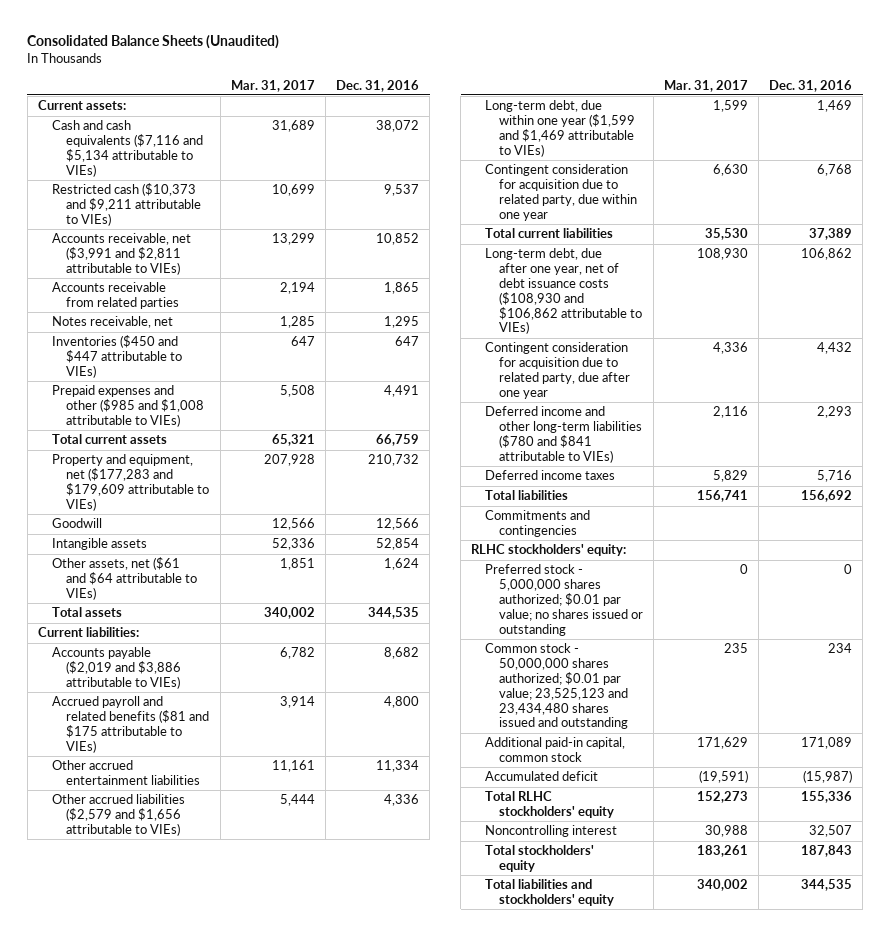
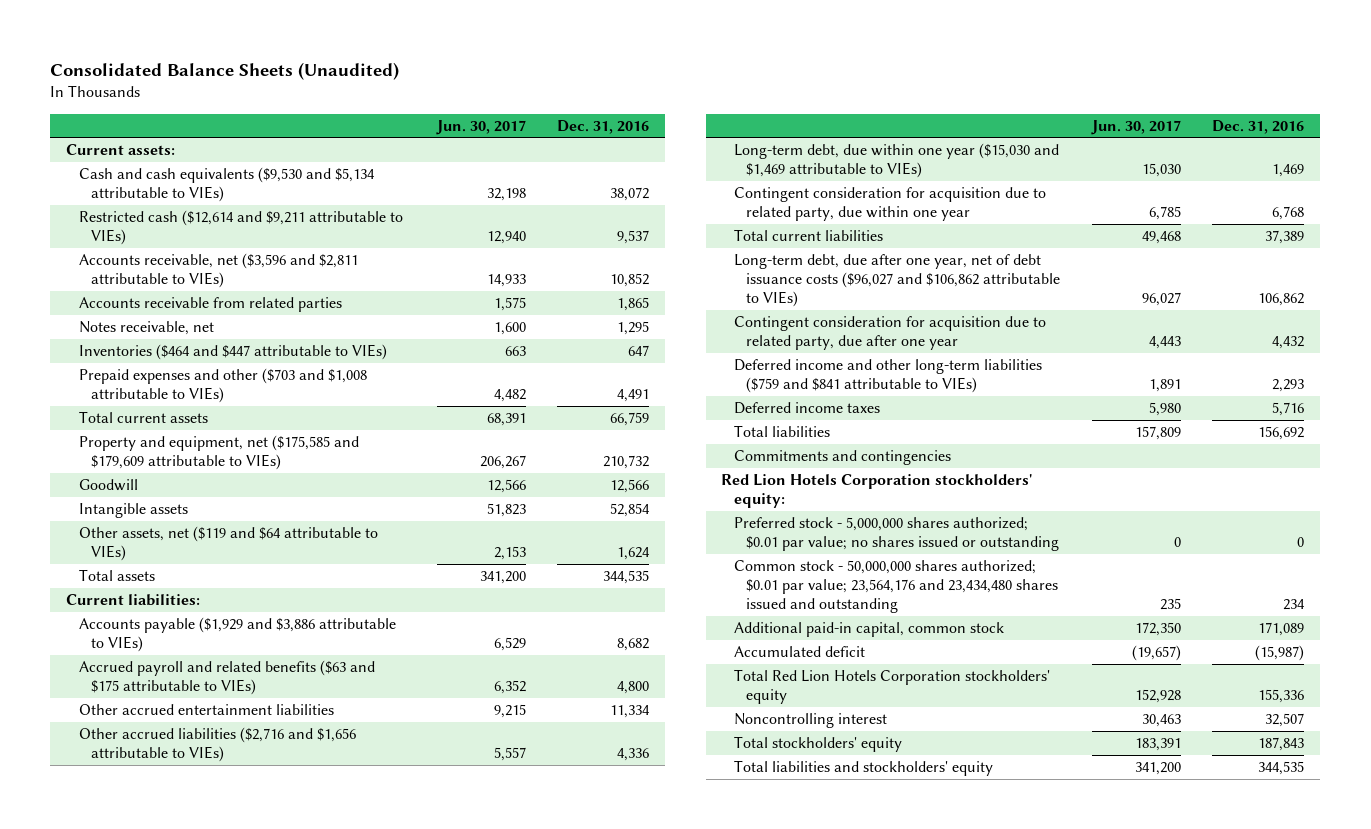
[230,79,315,92] Mar. 31, 2017 -> none
none -> [435,119,526,135] Jun. 30, 2017
[51,120,203,177] Cash and cash equivalents ($7,116 and $5,134 attributable to VIEs) -> [78,167,375,203] Cash and cash equivalents ($9,530 and $5,134 attributable to VIEs)
[51,183,201,226] Restricted cash ($10,373 and $9,211 attributable to VIEs) -> [78,210,403,246] Restricted cash ($12,614 and $9,211 attributable to VIEs)
[51,233,191,275] Accounts receivable, net ($3,991 and $2,811 attributable to VIEs) -> [78,253,358,289] Accounts receivable, net ($3,596 and $2,811 attributable to VIEs)
[51,335,182,378] Inventories ($450 and $447 attributable to VIEs) -> [78,344,387,361] Inventories ($464 and $447 attributable to VIEs)
[51,385,204,427] Prepaid expenses and other ($985 and $1,008 attributable to VIEs) -> [78,368,367,404] Prepaid expenses and other ($703 and $1,008 attributable to VIEs)
[51,454,209,511] Property and equipment, net ($177,283 and $179,609 attributable to VIEs) -> [78,435,359,471] Property and equipment, net ($175,585 and $179,609 attributable to VIEs)
[51,557,197,600] Other assets, net ($61 and $64 attributable to VIEs) -> [78,526,378,562] Other assets, net ($119 and $64 attributable to VIEs)
[51,647,181,689] Accounts payable ($2,019 and $3,886 attributable to VIEs) -> [78,617,396,653] Accounts payable ($1,929 and $3,886 attributable to VIEs)
[51,696,209,753] Accrued payroll and related benefits ($81 and $175 attributable to VIEs) -> [78,660,375,696] Accrued payroll and related benefits ($63 and $175 attributable to VIEs)
[51,794,185,836] Other accrued liabilities ($2,579 and $1,656 attributable to VIEs) -> [78,727,356,763] Other accrued liabilities ($2,716 and $1,656 attributable to VIEs)
[485,100,635,157] Long-term debt, due within one year ($1,599 and $1,469 attributable to VIEs) -> [733,143,1059,179] Long-term debt, due within one year ($15,030 and $1,469 attributable to VIEs)
[485,248,642,335] Long-term debt, due after one year, net of debt issuance costs ($108,930 and $106,862 attributable to VIEs) -> [733,254,1061,308] Long-term debt, due after one year, net of debt issuance costs ($96,027 and $106,862 attributable to VIEs)
[485,406,642,463] Deferred income and other long-term liabilities ($780 and $841 attributable to VIEs) -> [733,359,1042,394] Deferred income and other long-term liabilities ($759 and $841 attributable to VIEs)
[471,544,627,557] RLHC stockholders' equity: -> [721,474,1033,509] Red Lion Hotels Corporation stockholders' equity:
[485,643,628,730] Common stock - 50,000,000 shares authorized; $0.01 par value; 23,525,123 and 23,434,480 shares issued and outstanding -> [733,560,1059,614] Common stock - 50,000,000 shares authorized; $0.01 par value; 23,564,176 and 23,434,480 shares issued and outstanding
[485,791,614,819] Total RLHC stockholders' equity -> [733,669,1050,705] Total Red Lion Hotels Corporation stockholders' equity

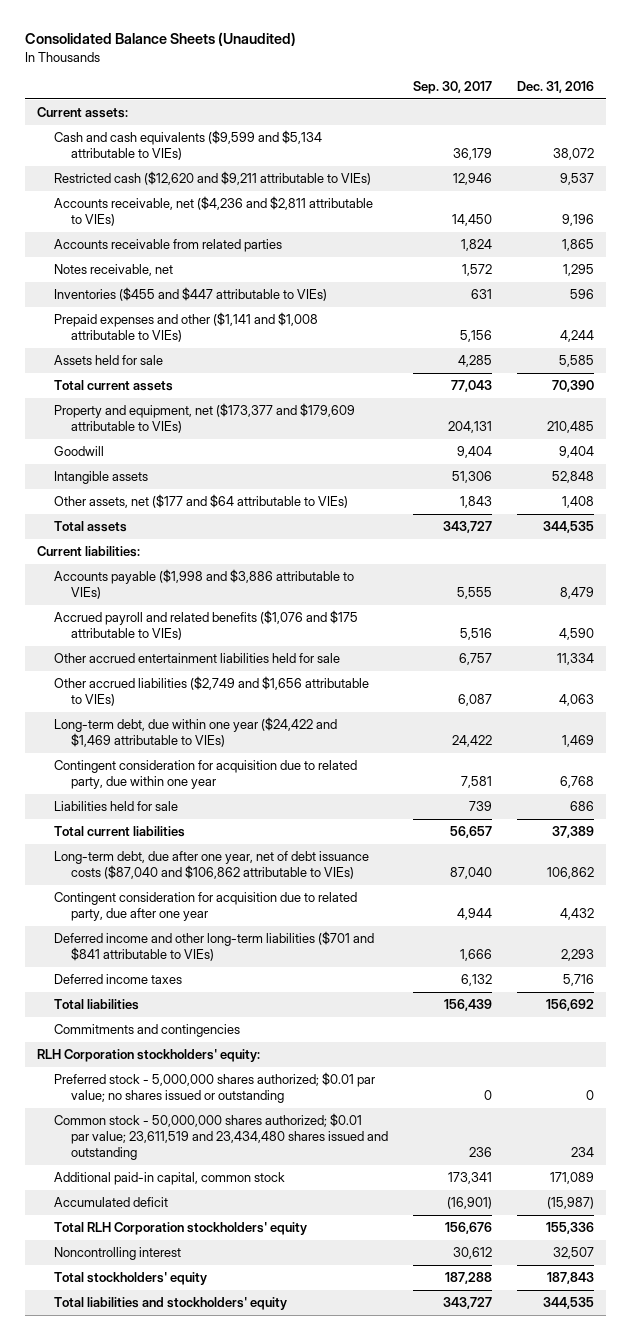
[435,119,526,135] Jun. 30, 2017 -> none
none -> [412,81,492,95] Sep. 30, 2017
[78,167,375,203] Cash and cash equivalents ($9,530 and $5,134 attributable to VIEs) -> [54,129,323,161] Cash and cash equivalents ($9,599 and $5,134 attributable to VIEs)
[78,210,403,246] Restricted cash ($12,614 and $9,211 attributable to VIEs) -> [54,170,372,185] Restricted cash ($12,620 and $9,211 attributable to VIEs)
[78,253,358,289] Accounts receivable, net ($3,596 and $2,811 attributable to VIEs) -> [54,195,374,227] Accounts receivable, net ($4,236 and $2,811 attributable to VIEs)
[610,273,650,288] 10,852 -> [561,214,594,227] 9,196
[78,344,387,361] Inventories ($464 and $447 attributable to VIEs) -> [54,286,328,301] Inventories ($455 and $447 attributable to VIEs)
[628,345,650,357] 647 -> [569,288,594,299] 596
[78,368,367,404] Prepaid expenses and other ($703 and $1,008 attributable to VIEs) -> [54,311,319,343] Prepaid expenses and other ($1,141 and $1,008 attributable to VIEs)
[617,389,650,403] 4,491 -> [559,330,594,343] 4,244
none -> [54,354,164,365] Assets held for sale
[610,412,650,427] 66,759 -> [551,379,594,392] 70,390
[78,435,359,471] Property and equipment, net ($175,585 and $179,609 attributable to VIEs) -> [54,402,356,434] Property and equipment, net ($173,377 and $179,609 attributable to VIEs)
[603,455,650,470] 210,732 -> [546,421,594,434] 210,485
[610,479,650,494] 12,566 -> [558,445,594,458] 9,404
[610,503,651,518] 52,854 -> [551,470,594,483] 52,848
[78,526,378,562] Other assets, net ($119 and $64 attributable to VIEs) -> [54,493,349,508] Other assets, net ($177 and $64 attributable to VIEs)
[617,547,651,561] 1,624 -> [561,495,594,508] 1,408
[78,617,396,653] Accounts payable ($1,929 and $3,886 attributable to VIEs) -> [54,568,355,600] Accounts payable ($1,998 and $3,886 attributable to VIEs)
[617,638,650,652] 8,682 -> [559,587,594,600] 8,479
[78,660,375,696] Accrued payroll and related benefits ($63 and $175 attributable to VIEs) -> [54,609,359,641] Accrued payroll and related benefits ($1,076 and $175 attributable to VIEs)
[617,681,650,695] 4,800 -> [558,628,594,641] 4,590
[78,704,334,716] Other accrued entertainment liabilities -> [54,652,341,663] Other accrued entertainment liabilities held for sale
[78,727,356,763] Other accrued liabilities ($2,716 and $1,656 attributable to VIEs) -> [54,675,370,707] Other accrued liabilities ($2,749 and $1,656 attributable to VIEs)
[617,748,650,762] 4,336 -> [558,694,594,707] 4,063
[733,143,1059,179] Long-term debt, due within one year ($15,030 and $1,469 attributable to VIEs) -> [54,716,338,748] Long-term debt, due within one year ($24,422 and $1,469 attributable to VIEs)
none -> [54,800,179,811] Liabilities held for sale
[733,254,1061,308] Long-term debt, due after one year, net of debt issuance costs ($96,027 and $106,862 attributable to VIEs) -> [54,850,370,880] Long-term debt, due after one year, net of debt issuance costs ($87,040 and $106,862 attributable to VIEs)
[733,359,1042,394] Deferred income and other long-term liabilities ($759 and $841 attributable to VIEs) -> [54,930,375,962] Deferred income and other long-term liabilities ($701 and $841 attributable to VIEs)
[721,474,1033,509] Red Lion Hotels Corporation stockholders' equity: -> [36,1048,260,1062] RLH Corporation stockholders' equity:
[733,560,1059,614] Common stock - 50,000,000 shares authorized; $0.01 par value; 23,564,176 and 23,434,480 shares issued and outstanding -> [54,1112,389,1161] Common stock - 50,000,000 shares authorized; $0.01 par value; 23,611,519 and 23,434,480 shares issued and outstanding
[733,669,1050,705] Total Red Lion Hotels Corporation stockholders' equity -> [54,1221,308,1235] Total RLH Corporation stockholders' equity

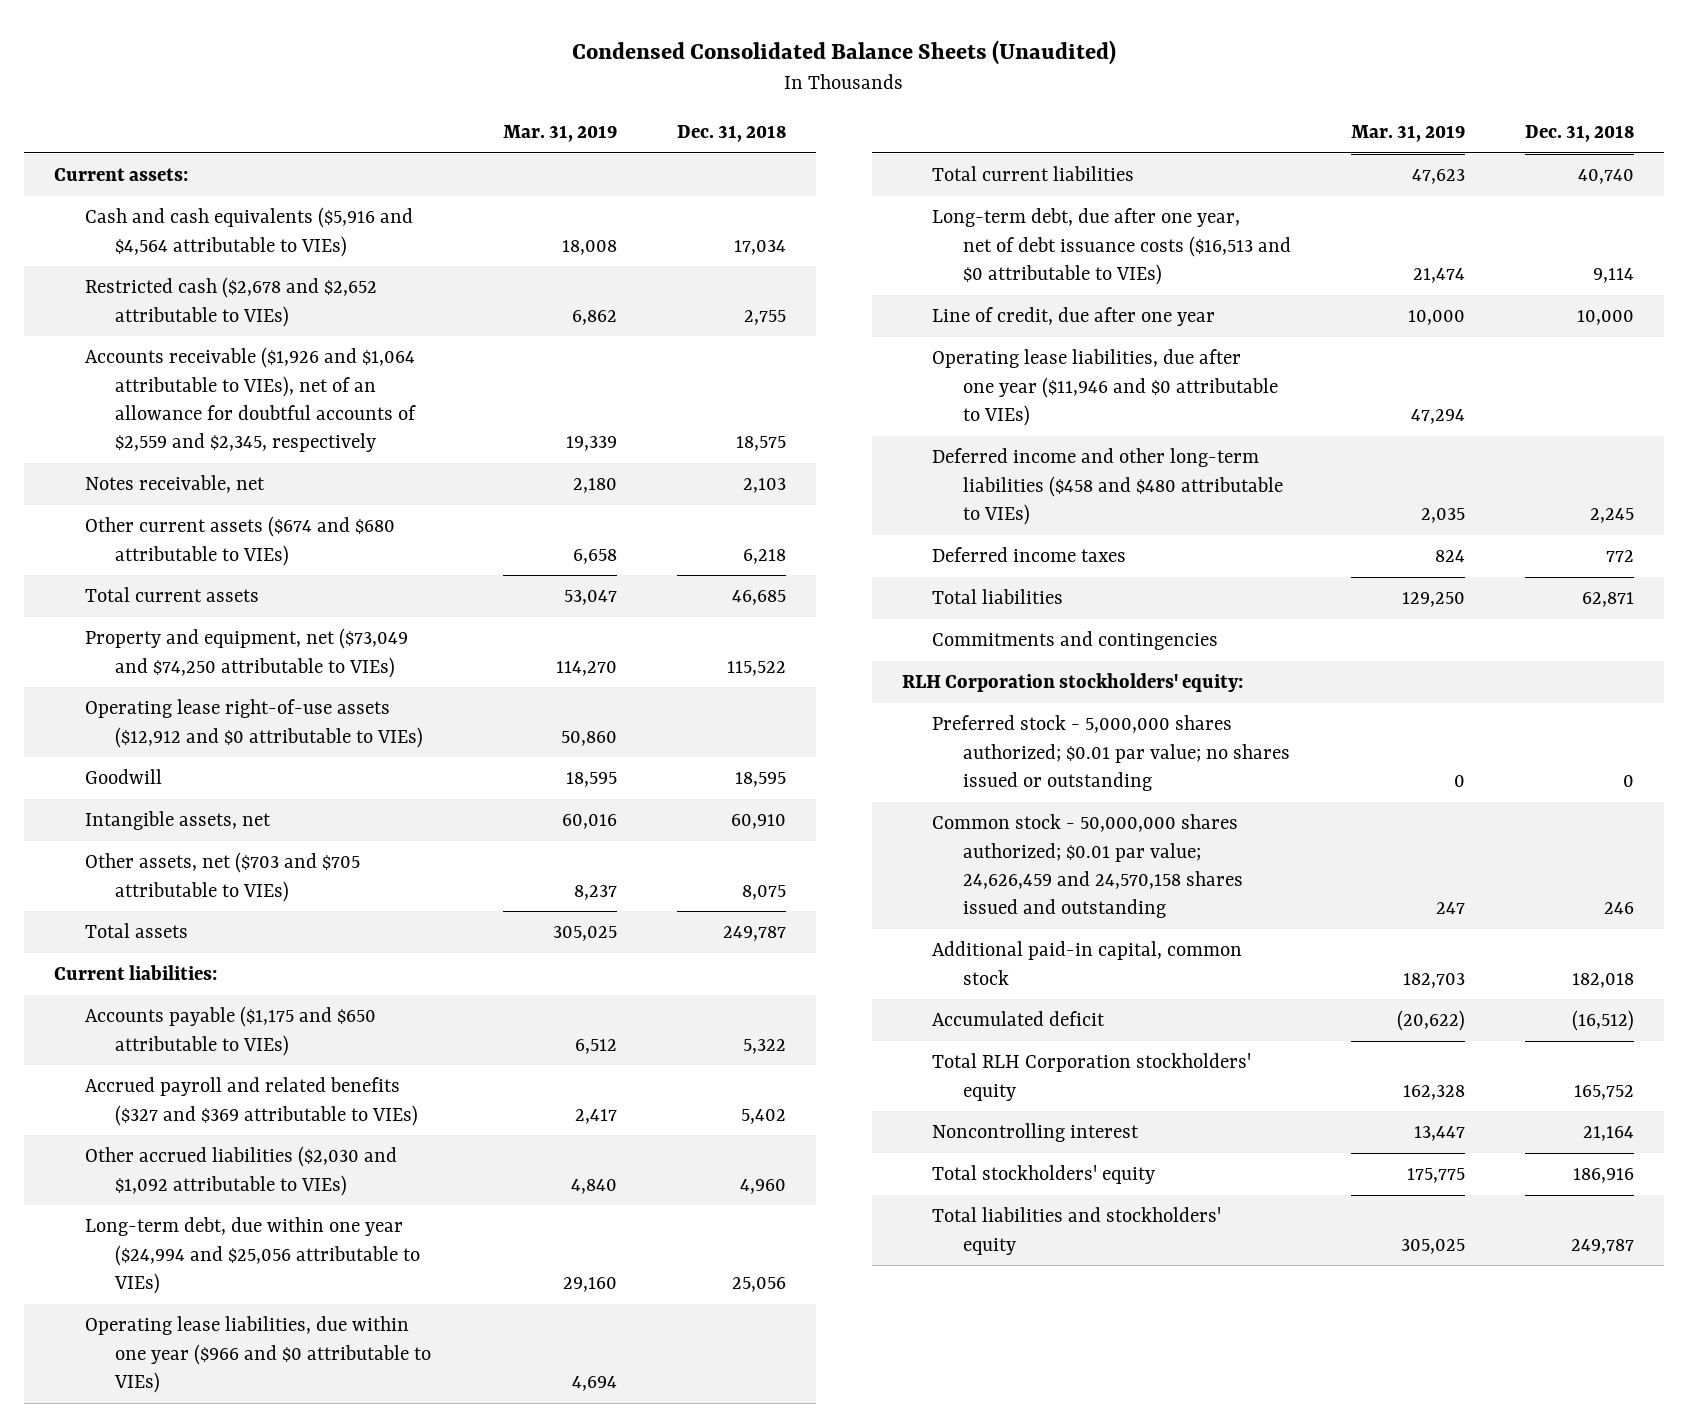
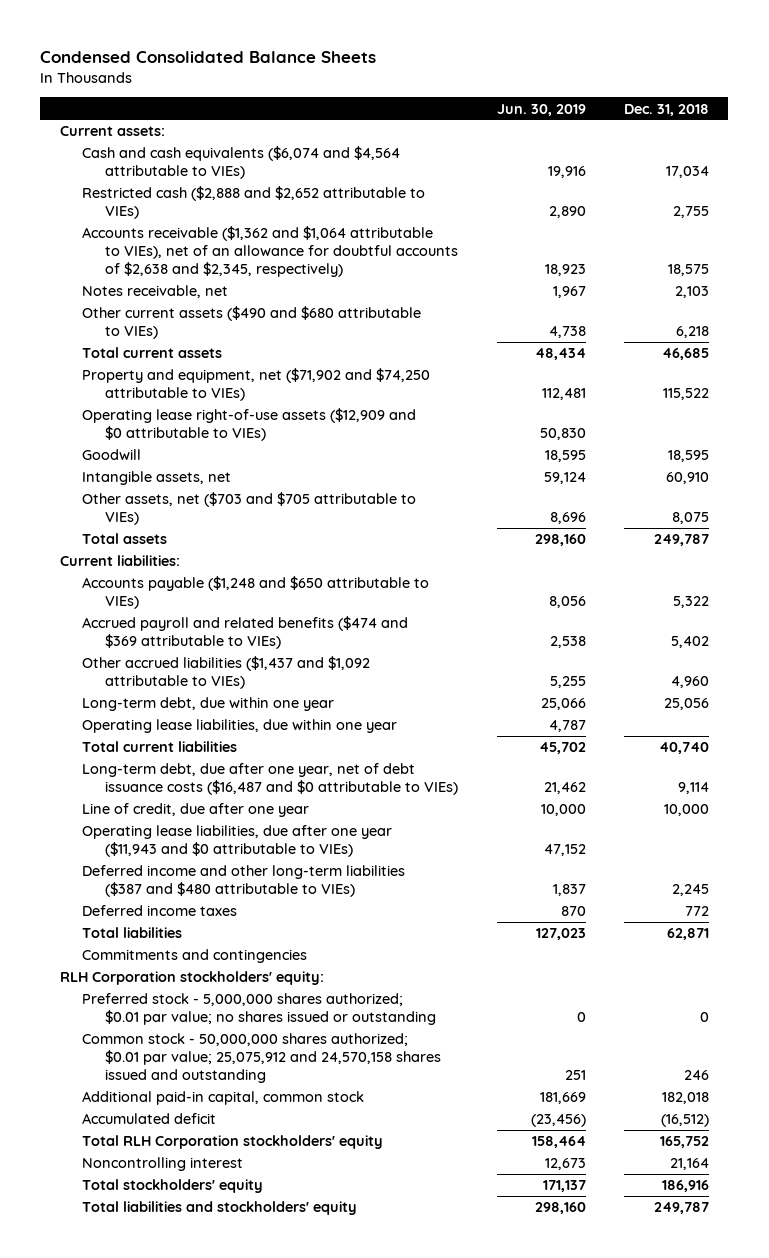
[571,39,1116,65] Condensed Consolidated Balance Sheets (Unaudited) -> [40,51,377,64] Condensed Consolidated Balance Sheets
[503,125,618,143] Mar. 31, 2019 -> none
none -> [496,103,586,116] Jun. 30, 2019
[84,207,413,257] Cash and cash equivalents ($5,916 and $4,564 attributable to VIEs) -> [82,146,401,180] Cash and cash equivalents ($6,074 and $4,564 attributable to VIEs)
[84,277,377,327] Restricted cash ($2,678 and $2,652 attributable to VIEs) -> [82,186,426,220] Restricted cash ($2,888 and $2,652 attributable to VIEs)
[84,347,417,453] Accounts receivable ($1,926 and $1,064 attributable to VIEs), net of an allowance for doubtful accounts of $2,559 and $2,345, respectively -> [82,226,459,277] Accounts receivable ($1,362 and $1,064 attributable to VIEs), net of an allowance for doubtful accounts of $2,638 and $2,345, respectively)
[84,516,395,566] Other current assets ($674 and $680 attributable to VIEs) -> [82,306,422,340] Other current assets ($490 and $680 attributable to VIEs)
[84,628,408,678] Property and equipment, net ($73,049 and $74,250 attributable to VIEs) -> [82,368,431,402] Property and equipment, net ($71,902 and $74,250 attributable to VIEs)
[84,699,424,748] Operating lease right-of-use assets ($12,912 and $0 attributable to VIEs) -> [82,408,417,442] Operating lease right-of-use assets ($12,909 and $0 attributable to VIEs)
[84,1006,376,1056] Accounts payable ($1,175 and $650 attributable to VIEs) -> [82,576,430,610] Accounts payable ($1,248 and $650 attributable to VIEs)
[84,1077,419,1126] Accrued payroll and related benefits ($327 and $369 attributable to VIEs) -> [82,616,409,650] Accrued payroll and related benefits ($474 and $369 attributable to VIEs)
[84,1146,397,1196] Other accrued liabilities ($2,030 and $1,092 attributable to VIEs) -> [82,656,371,690] Other accrued liabilities ($1,437 and $1,092 attributable to VIEs)
[84,1217,421,1294] Long-term debt, due within one year ($24,994 and $25,056 attributable to VIEs) -> [82,697,335,712] Long-term debt, due within one year
[84,1316,432,1393] Operating lease liabilities, due within one year ($966 and $0 attributable to VIEs) -> [82,719,398,734] Operating lease liabilities, due within one year
[932,208,1291,285] Long-term debt, due after one year, net of debt issuance costs ($16,513 and $0 attributable to VIEs) -> [82,763,459,796] Long-term debt, due after one year, net of debt issuance costs ($16,487 and $0 attributable to VIEs)
[932,349,1278,426] Operating lease liabilities, due after one year ($11,946 and $0 attributable to VIEs) -> [82,825,393,858] Operating lease liabilities, due after one year ($11,943 and $0 attributable to VIEs)
[932,448,1283,525] Deferred income and other long-term liabilities ($458 and $480 attributable to VIEs) -> [82,865,406,898] Deferred income and other long-term liabilities ($387 and $480 attributable to VIEs)
[932,814,1243,919] Common stock - 50,000,000 shares authorized; $0.01 par value; 24,626,459 and 24,570,158 shares issued and outstanding -> [82,1033,442,1083] Common stock - 50,000,000 shares authorized; $0.01 par value; 25,075,912 and 24,570,158 shares issued and outstanding

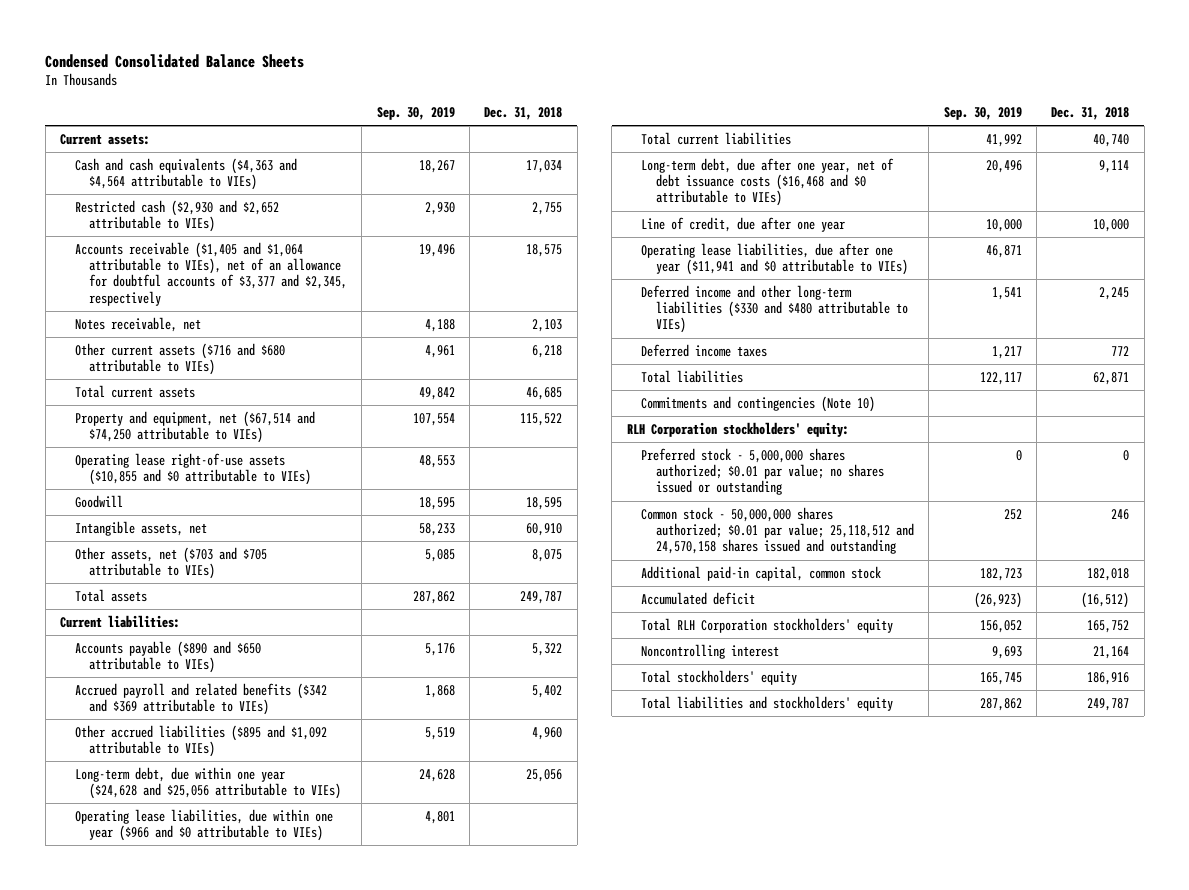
[496,103,586,116] Jun. 30, 2019 -> none
none -> [376,107,455,121] Sep. 30, 2019
[82,146,401,180] Cash and cash equivalents ($6,074 and $4,564 attributable to VIEs) -> [74,157,297,191] Cash and cash equivalents ($4,363 and $4,564 attributable to VIEs)
[82,186,426,220] Restricted cash ($2,888 and $2,652 attributable to VIEs) -> [74,199,279,233] Restricted cash ($2,930 and $2,652 attributable to VIEs)
[82,226,459,277] Accounts receivable ($1,362 and $1,064 attributable to VIEs), net of an allowance for doubtful accounts of $2,638 and $2,345, respectively) -> [74,241,348,306] Accounts receivable ($1,405 and $1,064 attributable to VIEs), net of an allowance for doubtful accounts of $3,377 and $2,345, respectively
[82,306,422,340] Other current assets ($490 and $680 attributable to VIEs) -> [74,342,285,376] Other current assets ($716 and $680 attributable to VIEs)
[82,368,431,402] Property and equipment, net ($71,902 and $74,250 attributable to VIEs) -> [74,410,315,444] Property and equipment, net ($67,514 and $74,250 attributable to VIEs)
[82,408,417,442] Operating lease right-of-use assets ($12,909 and $0 attributable to VIEs) -> [74,452,312,486] Operating lease right-of-use assets ($10,855 and $0 attributable to VIEs)
[82,576,430,610] Accounts payable ($1,248 and $650 attributable to VIEs) -> [74,640,261,674] Accounts payable ($890 and $650 attributable to VIEs)
[82,616,409,650] Accrued payroll and related benefits ($474 and $369 attributable to VIEs) -> [74,682,327,716] Accrued payroll and related benefits ($342 and $369 attributable to VIEs)
[82,656,371,690] Other accrued liabilities ($1,437 and $1,092 attributable to VIEs) -> [74,724,327,758] Other accrued liabilities ($895 and $1,092 attributable to VIEs)
[82,697,335,712] Long-term debt, due within one year -> [74,766,342,800] Long-term debt, due within one year ($24,628 and $25,056 attributable to VIEs)
[82,719,398,734] Operating lease liabilities, due within one year -> [74,808,333,842] Operating lease liabilities, due within one year ($966 and $0 attributable to VIEs)
[82,763,459,796] Long-term debt, due after one year, net of debt issuance costs ($16,487 and $0 attributable to VIEs) -> [641,157,895,207] Long-term debt, due after one year, net of debt issuance costs ($16,468 and $0 attributable to VIEs)
[82,825,393,858] Operating lease liabilities, due after one year ($11,943 and $0 attributable to VIEs) -> [641,242,909,276] Operating lease liabilities, due after one year ($11,941 and $0 attributable to VIEs)
[82,865,406,898] Deferred income and other long-term liabilities ($387 and $480 attributable to VIEs) -> [641,284,909,334] Deferred income and other long-term liabilities ($330 and $480 attributable to VIEs)
[82,949,308,964] Commitments and contingencies -> [641,395,876,412] Commitments and contingencies (Note 10)
[82,1033,442,1083] Common stock - 50,000,000 shares authorized; $0.01 par value; 25,075,912 and 24,570,158 shares issued and outstanding -> [641,506,915,555] Common stock - 50,000,000 shares authorized; $0.01 par value; 25,118,512 and 24,570,158 shares issued and outstanding

